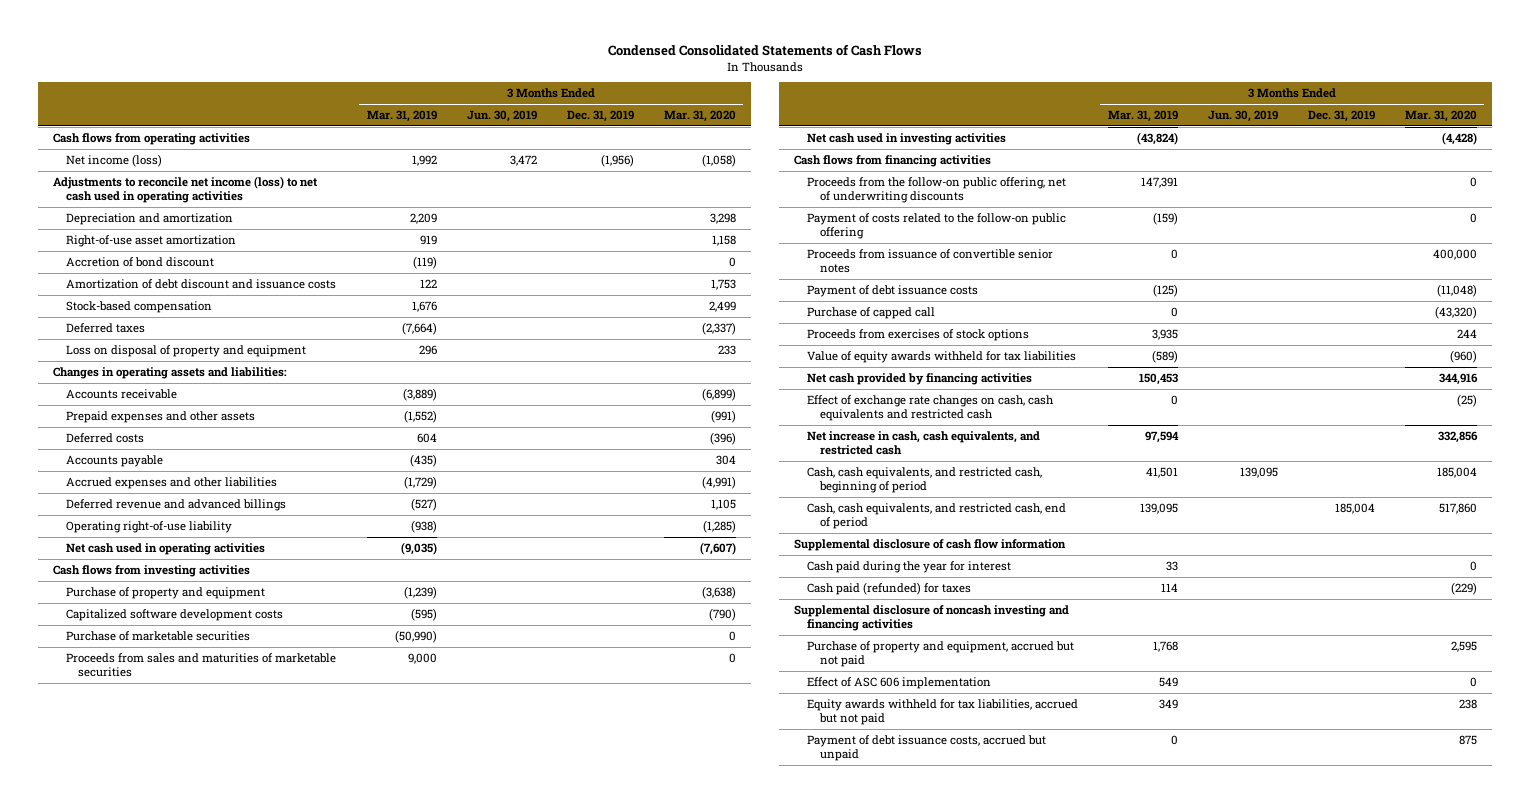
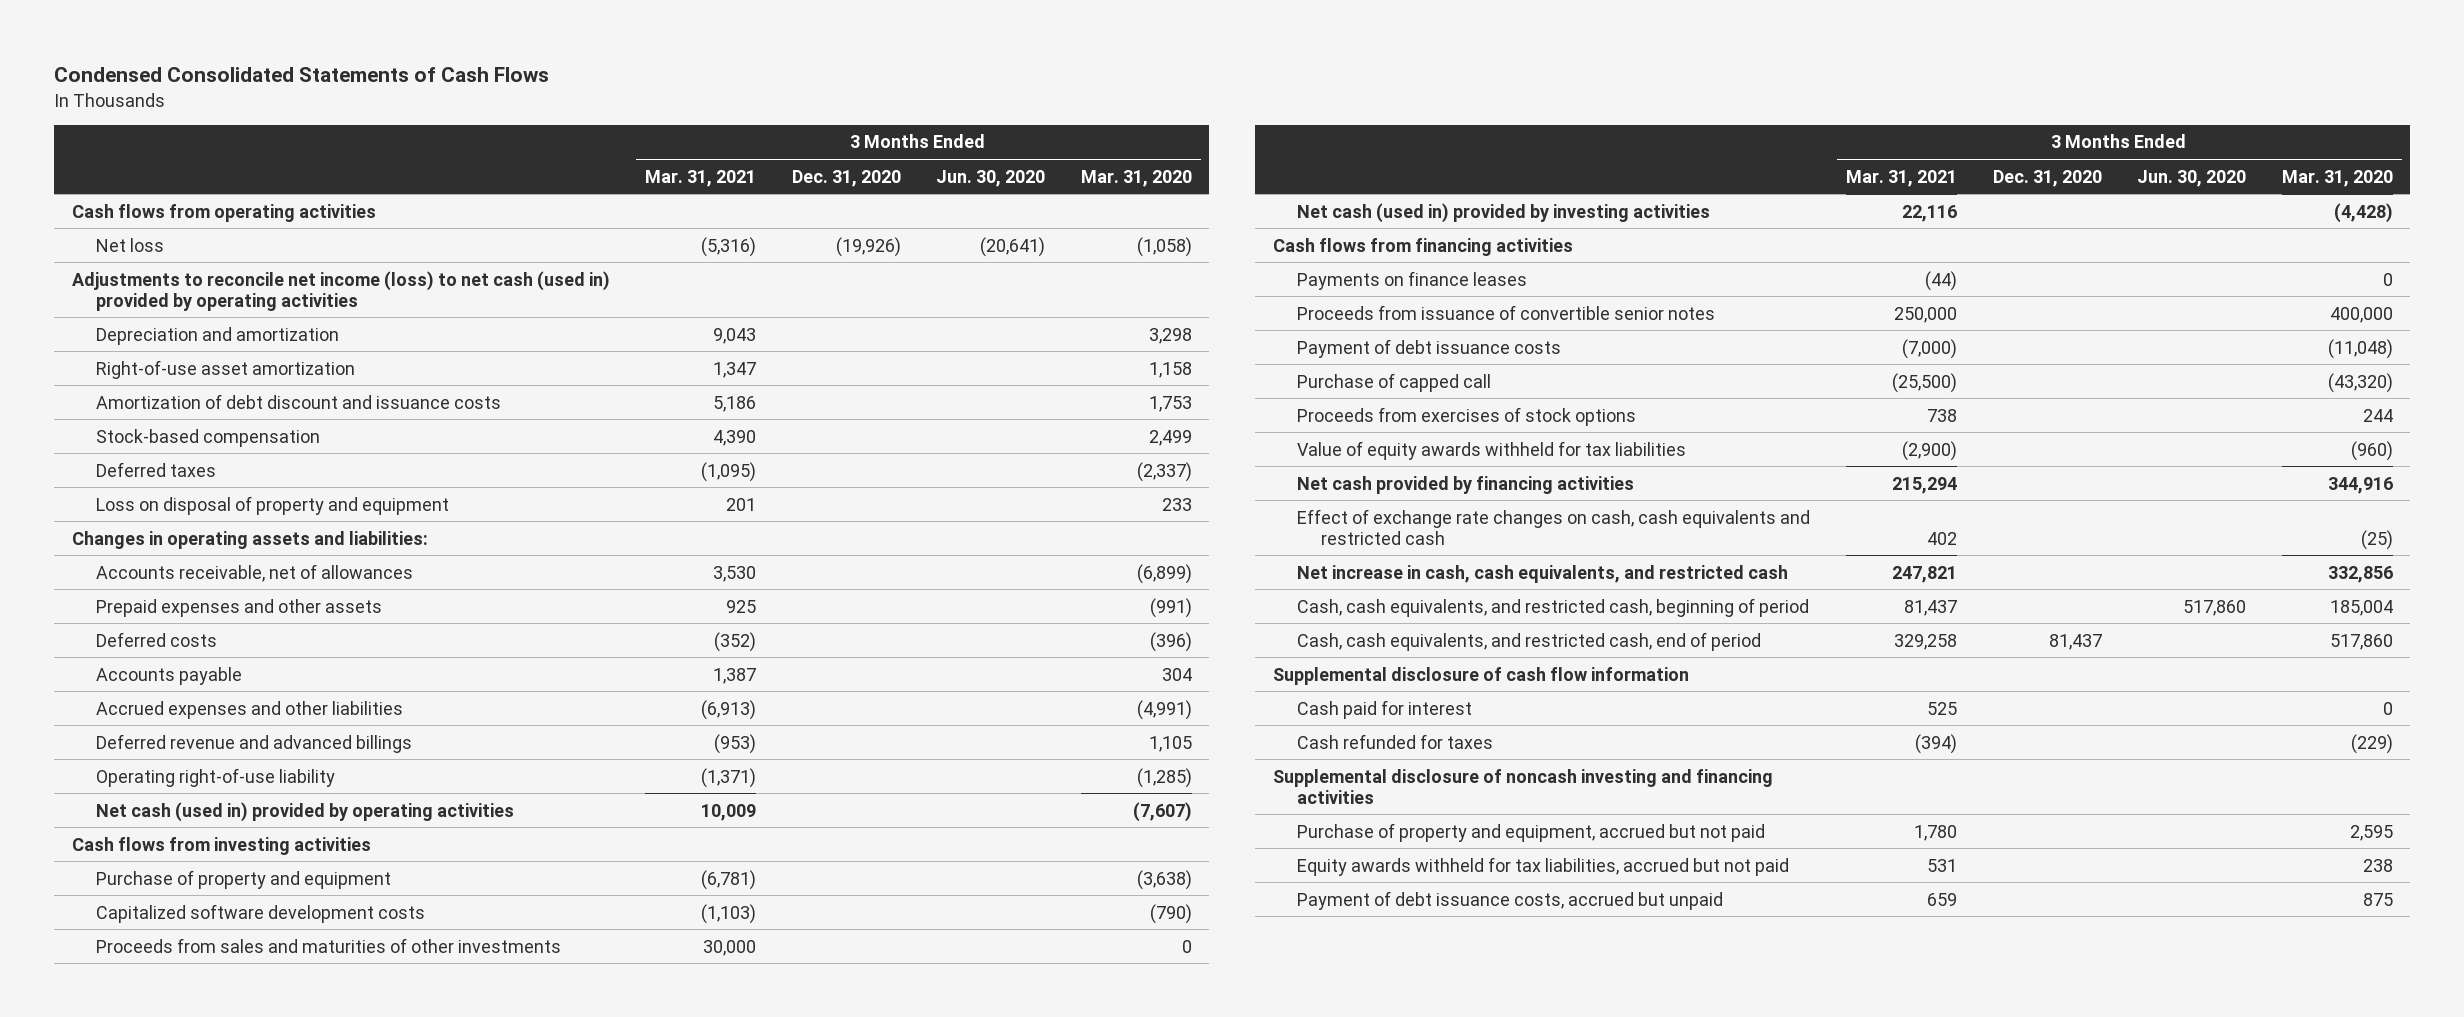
[366,110,437,123] Mar. 31, 2019 -> none
[466,110,537,123] Jun. 30, 2019 -> none
[566,110,634,123] Dec. 31, 2019 -> none
none -> [645,169,757,187] Mar. 31, 2021
none -> [791,169,901,187] Dec. 31, 2020
none -> [936,169,1046,187] Jun. 30, 2020
[65,154,162,168] Net income (loss) -> [95,237,164,252] Net loss
[52,176,318,204] Adjustments to reconcile net income (loss) to net cash used in operating activities -> [71,270,610,311] Adjustments to reconcile net income (loss) to net cash (used in) provided by operating activities
[65,257,214,268] Accretion of bond discount -> none
[65,389,177,400] Accounts receivable -> [95,563,413,582] Accounts receivable, net of allowances
[65,543,265,556] Net cash used in operating activities -> [95,801,514,822] Net cash (used in) provided by operating activities
[65,631,250,642] Purchase of marketable securities -> none
[65,653,336,678] Proceeds from sales and maturities of marketable securities -> [95,937,561,953] Proceeds from sales and maturities of other investments
[806,133,1006,146] Net cash used in investing activities -> [1296,202,1710,223] Net cash (used in) provided by investing activities
[806,177,1066,204] Proceeds from the follow-on public offering, net of underwriting discounts -> none
[806,213,1066,240] Payment of costs related to the follow-on public offering -> none
none -> [1296,270,1527,290] Payments on finance leases
[806,561,1011,574] Cash paid during the year for interest -> [1296,699,1472,719] Cash paid for interest
[806,582,971,596] Cash paid (refunded) for taxes -> [1296,733,1493,749] Cash refunded for taxes
[806,677,991,690] Effect of ASC 606 implementation -> none

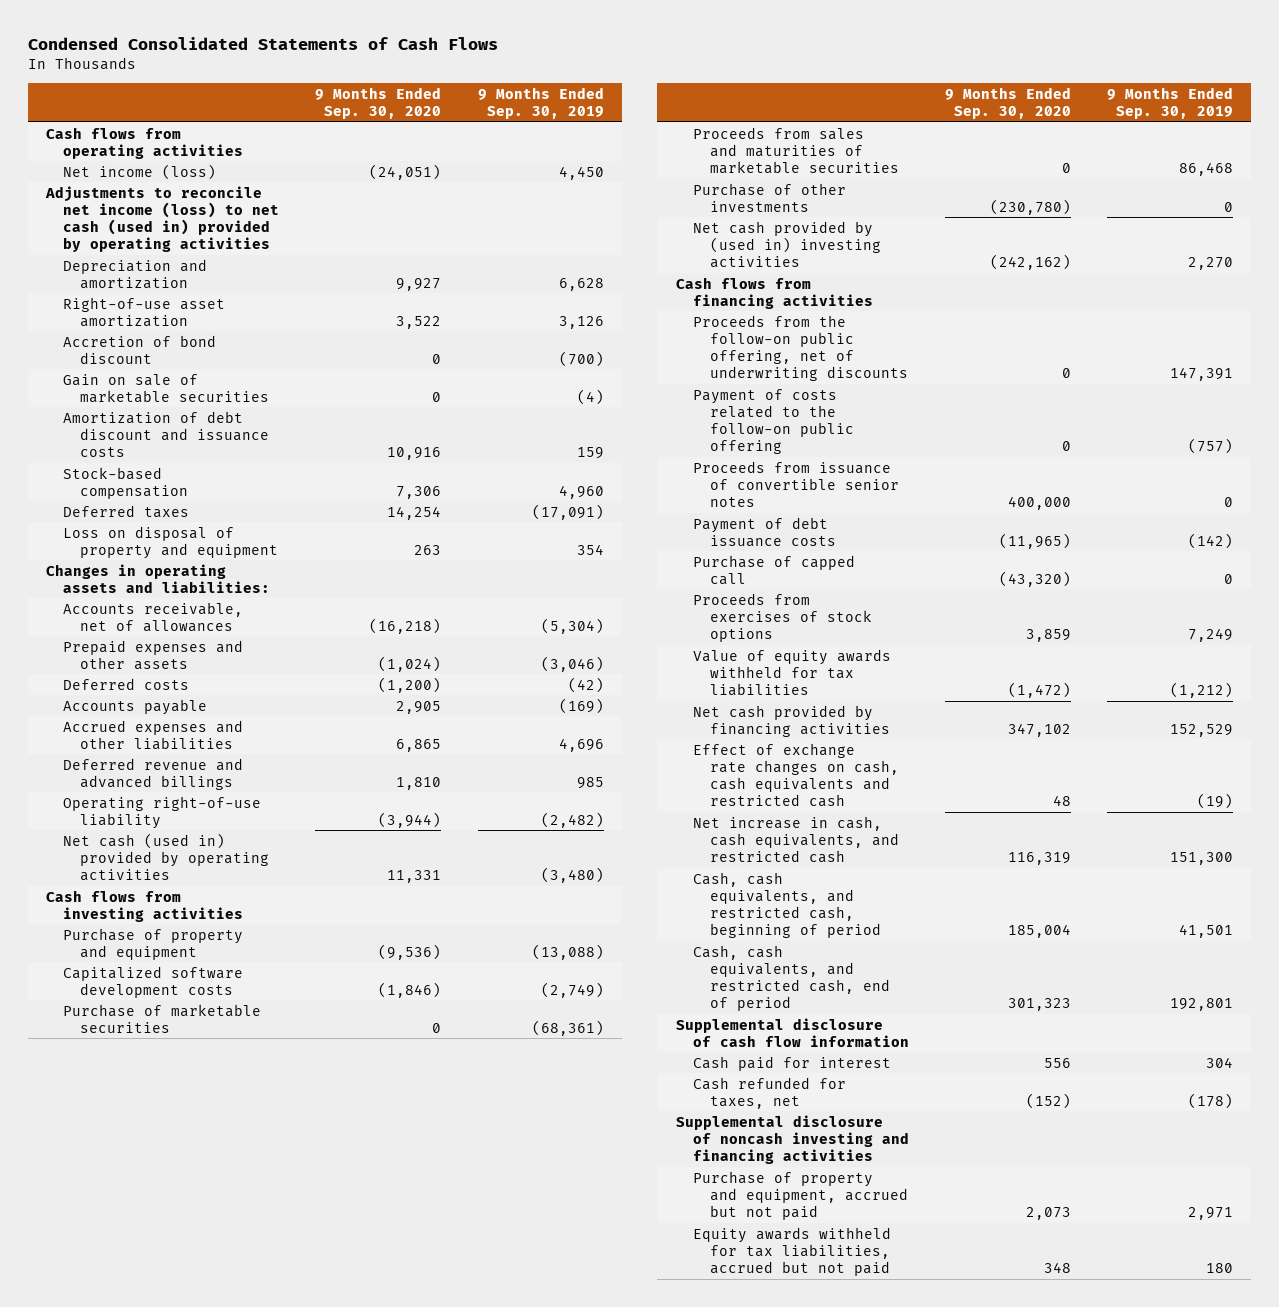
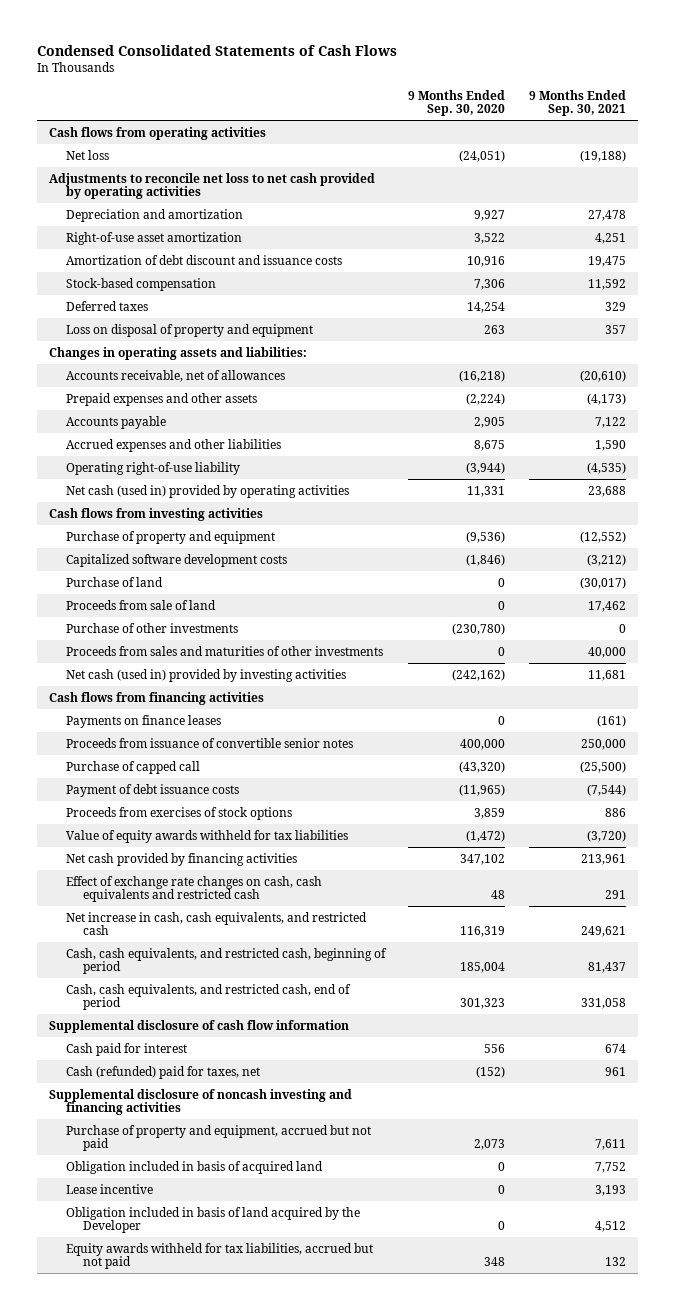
[477,87,604,120] 9 Months Ended Sep. 30, 2019 -> none
none -> [528,89,626,117] 9 Months Ended Sep. 30, 2021
[63,163,217,180] Net income (loss) -> [65,149,109,160] Net loss
[45,185,280,253] Adjustments to reconcile net income (loss) to net cash (used in) provided by operating activities -> [49,172,376,200] Adjustments to reconcile net loss to net cash provided by operating activities
[63,334,217,364] Accretion of bond discount -> none
[63,373,270,403] Gain on sale of marketable securities -> none
[63,677,190,690] Deferred costs -> none
[378,655,442,672] (1,024) -> [466,392,506,405] (2,224)
[63,757,244,790] Deferred revenue and advanced billings -> none
[396,738,442,752] 6,865 -> [474,439,506,451] 8,675
[63,1003,262,1033] Purchase of marketable securities -> none
[692,126,899,175] Proceeds from sales and maturities of marketable securities -> none
none -> [65,576,163,587] Purchase of land
none -> [65,599,216,610] Proceeds from sale of land
none -> [65,645,383,656] Proceeds from sales and maturities of other investments
[692,220,881,269] Net cash provided by (used in) investing activities -> [65,668,346,682] Net cash (used in) provided by investing activities
[692,314,908,382] Proceeds from the follow-on public offering, net of underwriting discounts -> none
[692,388,854,455] Payment of costs related to the follow-on public offering -> none
none -> [65,714,221,728] Payments on finance leases
[692,516,836,547] Payment of debt issuance costs -> [65,783,239,797] Payment of debt issuance costs
[692,1076,846,1109] Cash refunded for taxes, net -> [65,1065,260,1079] Cash (refunded) paid for taxes, net
none -> [65,1160,323,1174] Obligation included in basis of acquired land
none -> [65,1183,153,1194] Lease incentive
none -> [65,1206,360,1234] Obligation included in basis of land acquired by the Developer

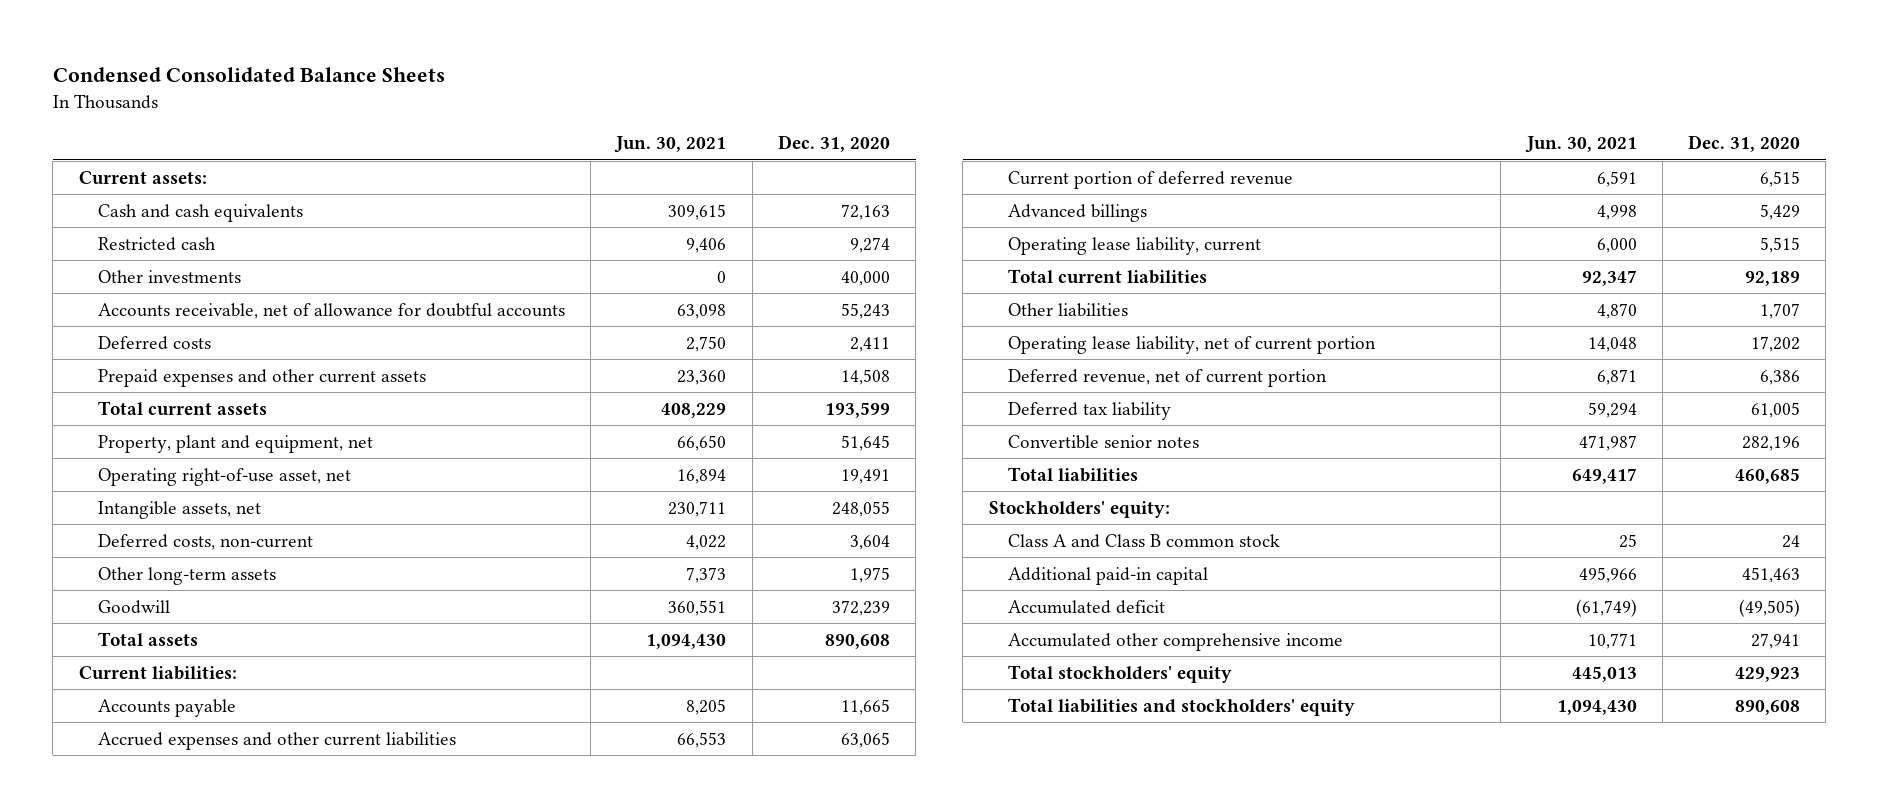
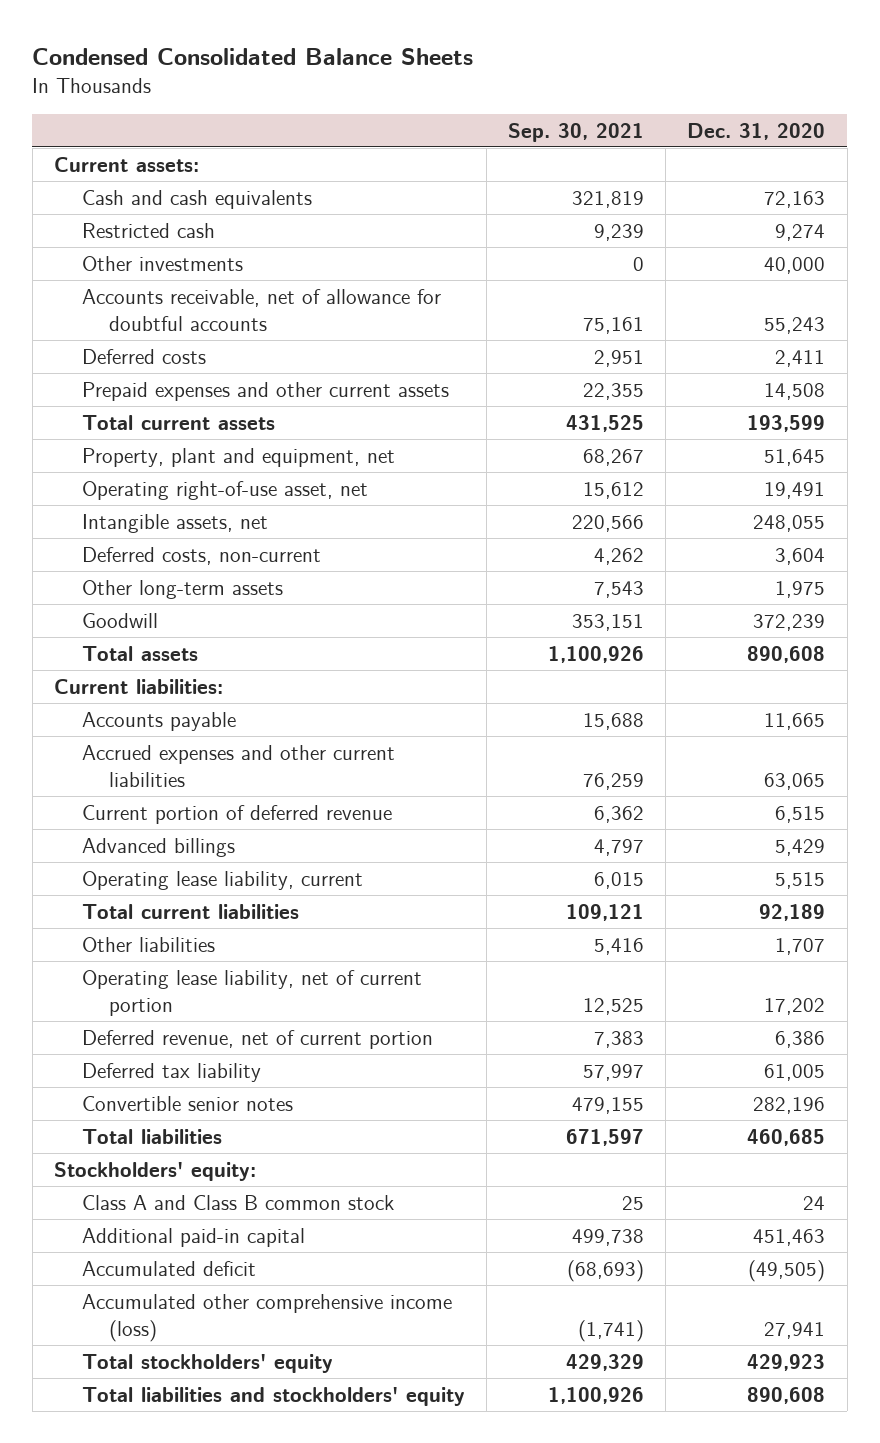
[614,136,727,154] Jun. 30, 2021 -> none
none -> [508,122,645,142] Sep. 30, 2021
[1007,632,1343,651] Accumulated other comprehensive income -> [81,1293,452,1342] Accumulated other comprehensive income (loss)

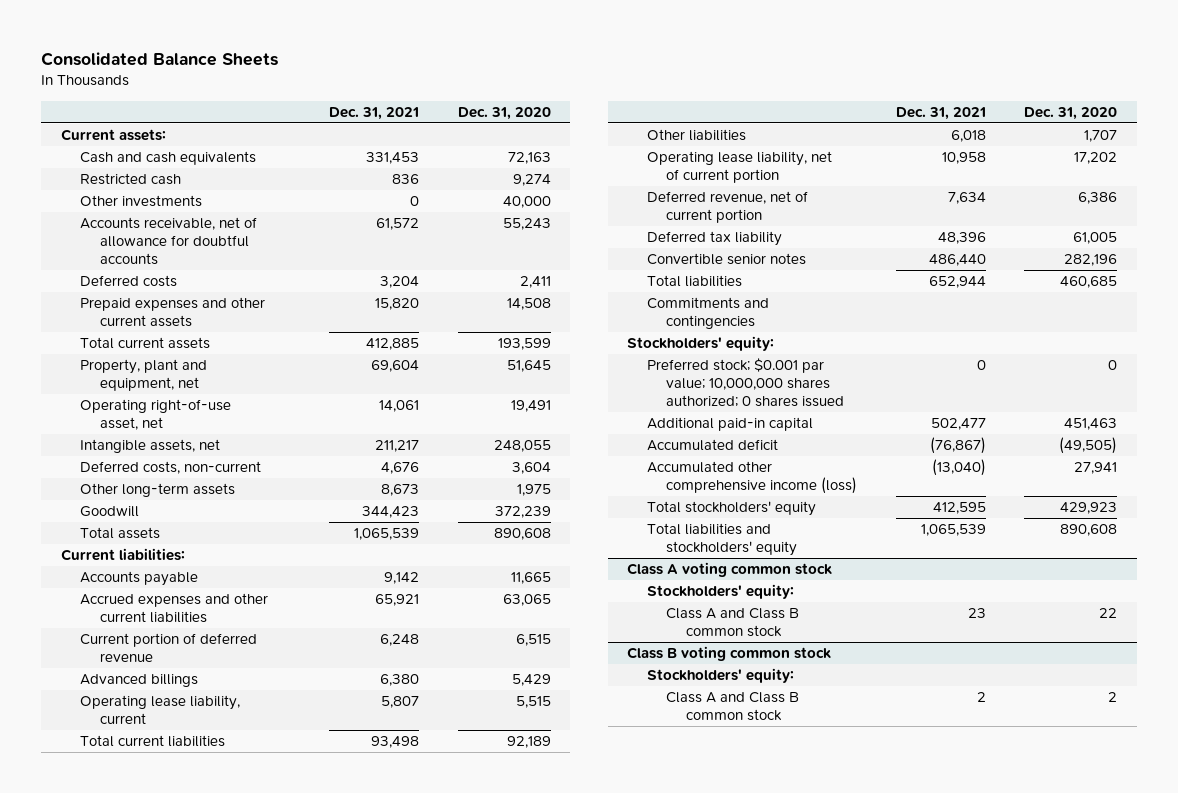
[32,47,474,65] Condensed Consolidated Balance Sheets -> [41,51,279,66] Consolidated Balance Sheets
[508,122,645,142] Sep. 30, 2021 -> none
none -> [329,106,420,120] Dec. 31, 2021
none -> [646,297,769,330] Commitments and contingencies
[81,1194,394,1210] Class A and Class B common stock -> none
none -> [646,358,845,408] Preferred stock; $0.001 par value; 10,000,000 shares authorized; 0 shares issued
none -> [627,562,833,578] Class A voting common stock
none -> [646,584,794,600] Stockholders' equity:
none -> [666,608,800,638] Class A and Class B common stock
none -> [627,646,832,662] Class B voting common stock
none -> [646,668,794,684] Stockholders' equity:
none -> [666,692,800,722] Class A and Class B common stock

